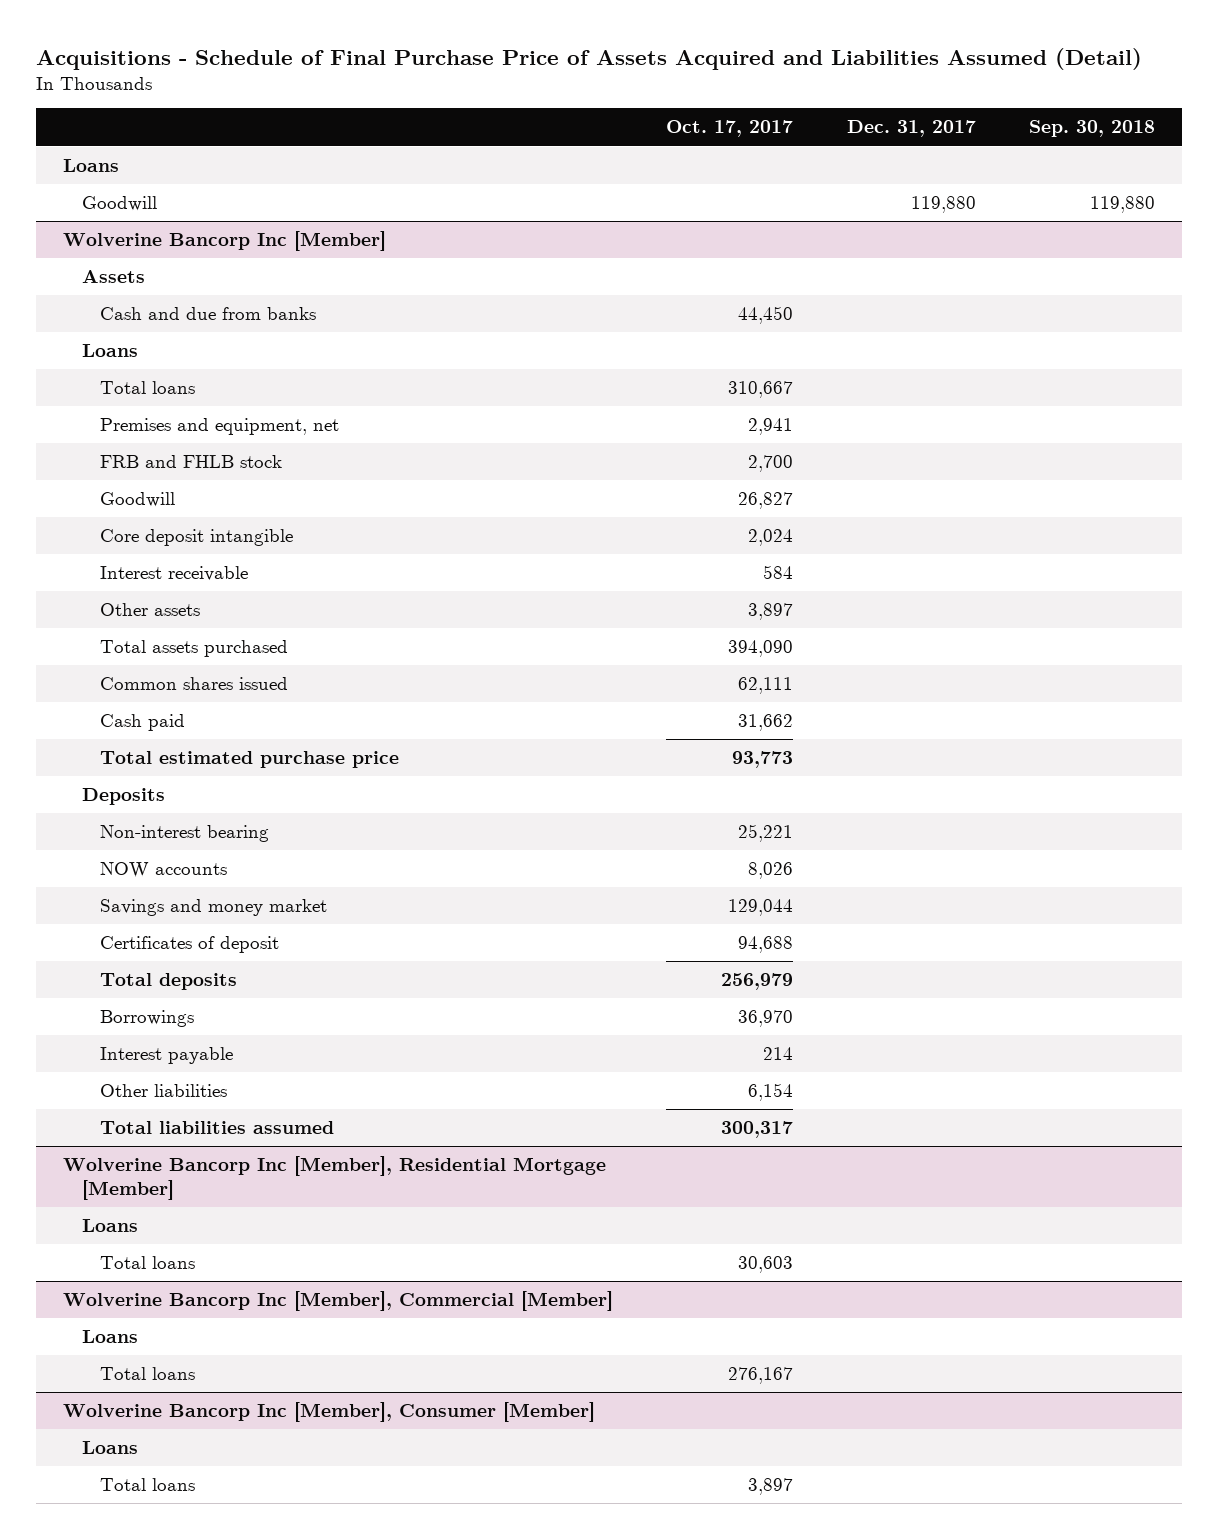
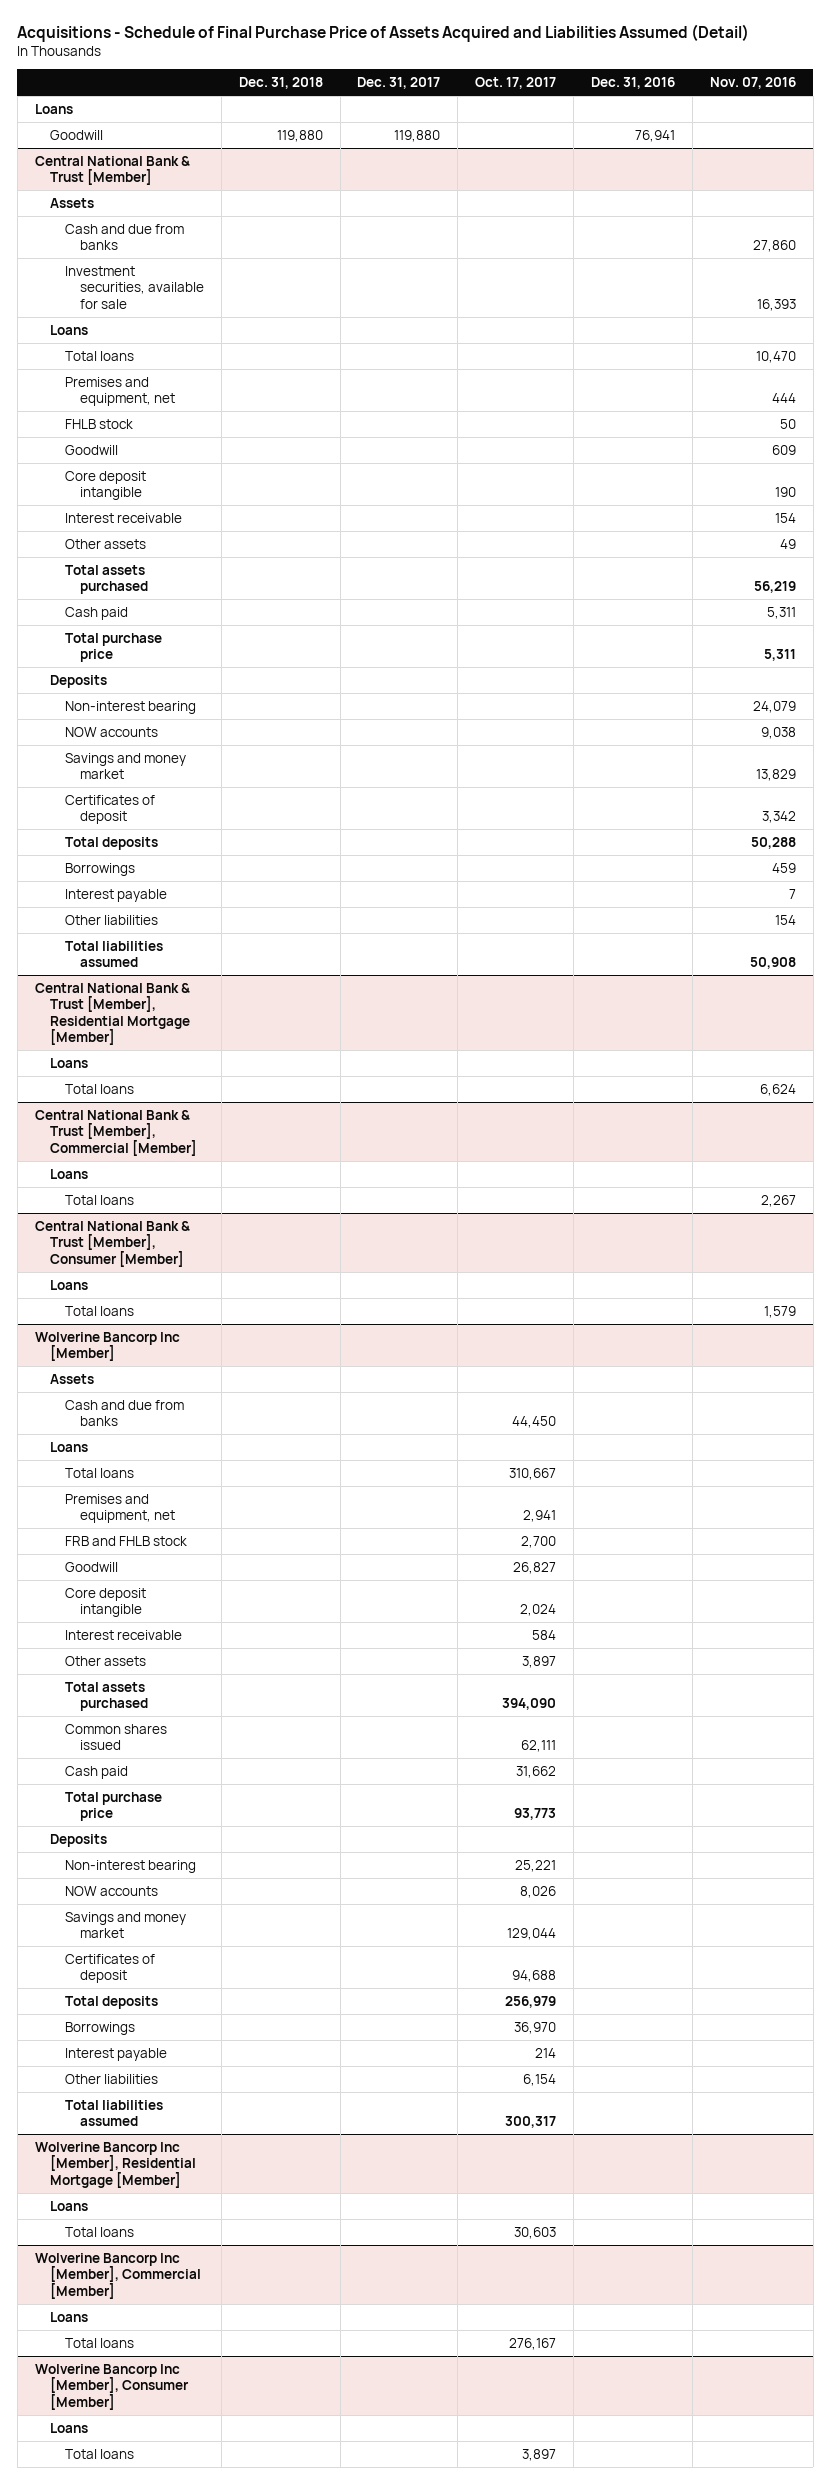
[1028,120,1155,138] Sep. 30, 2018 -> none
none -> [238,77,323,90] Dec. 31, 2018
none -> [591,77,676,90] Dec. 31, 2016
none -> [709,77,796,90] Nov. 07, 2016
none -> [34,155,190,186] Central National Bank & Trust [Member]
none -> [49,197,94,208] Assets
none -> [64,223,184,251] Cash and due from banks
none -> [64,265,204,309] Investment securities, available for sale
none -> [49,324,88,335] Loans
none -> [64,350,134,361] Total loans
none -> [64,376,175,407] Premises and equipment, net
none -> [64,418,133,429] FHLB stock
none -> [64,444,118,455] Goodwill
none -> [64,470,146,501] Core deposit intangible
none -> [64,512,182,523] Interest receivable
none -> [64,538,146,549] Other assets
none -> [64,564,148,595] Total assets purchased
none -> [64,606,128,620] Cash paid
none -> [64,632,162,663] Total purchase price
none -> [49,674,107,688] Deposits
none -> [64,700,196,714] Non-interest bearing
none -> [64,726,158,737] NOW accounts
none -> [64,752,186,780] Savings and money market
none -> [64,794,155,825] Certificates of deposit
none -> [64,836,158,850] Total deposits
none -> [64,862,135,876] Borrowings
none -> [64,888,167,902] Interest payable
none -> [64,914,158,925] Other liabilities
none -> [64,940,163,968] Total liabilities assumed
none -> [34,982,190,1045] Central National Bank & Trust [Member], Residential Mortgage [Member]
none -> [49,1057,88,1068] Loans
none -> [64,1083,134,1094] Total loans
none -> [34,1109,197,1156] Central National Bank & Trust [Member], Commercial [Member]
none -> [49,1168,88,1179] Loans
none -> [64,1194,134,1205] Total loans
none -> [34,1220,190,1267] Central National Bank & Trust [Member], Consumer [Member]
none -> [49,1279,88,1290] Loans
none -> [64,1305,134,1316] Total loans
[100,750,400,768] Total estimated purchase price -> [64,1791,162,1822] Total purchase price

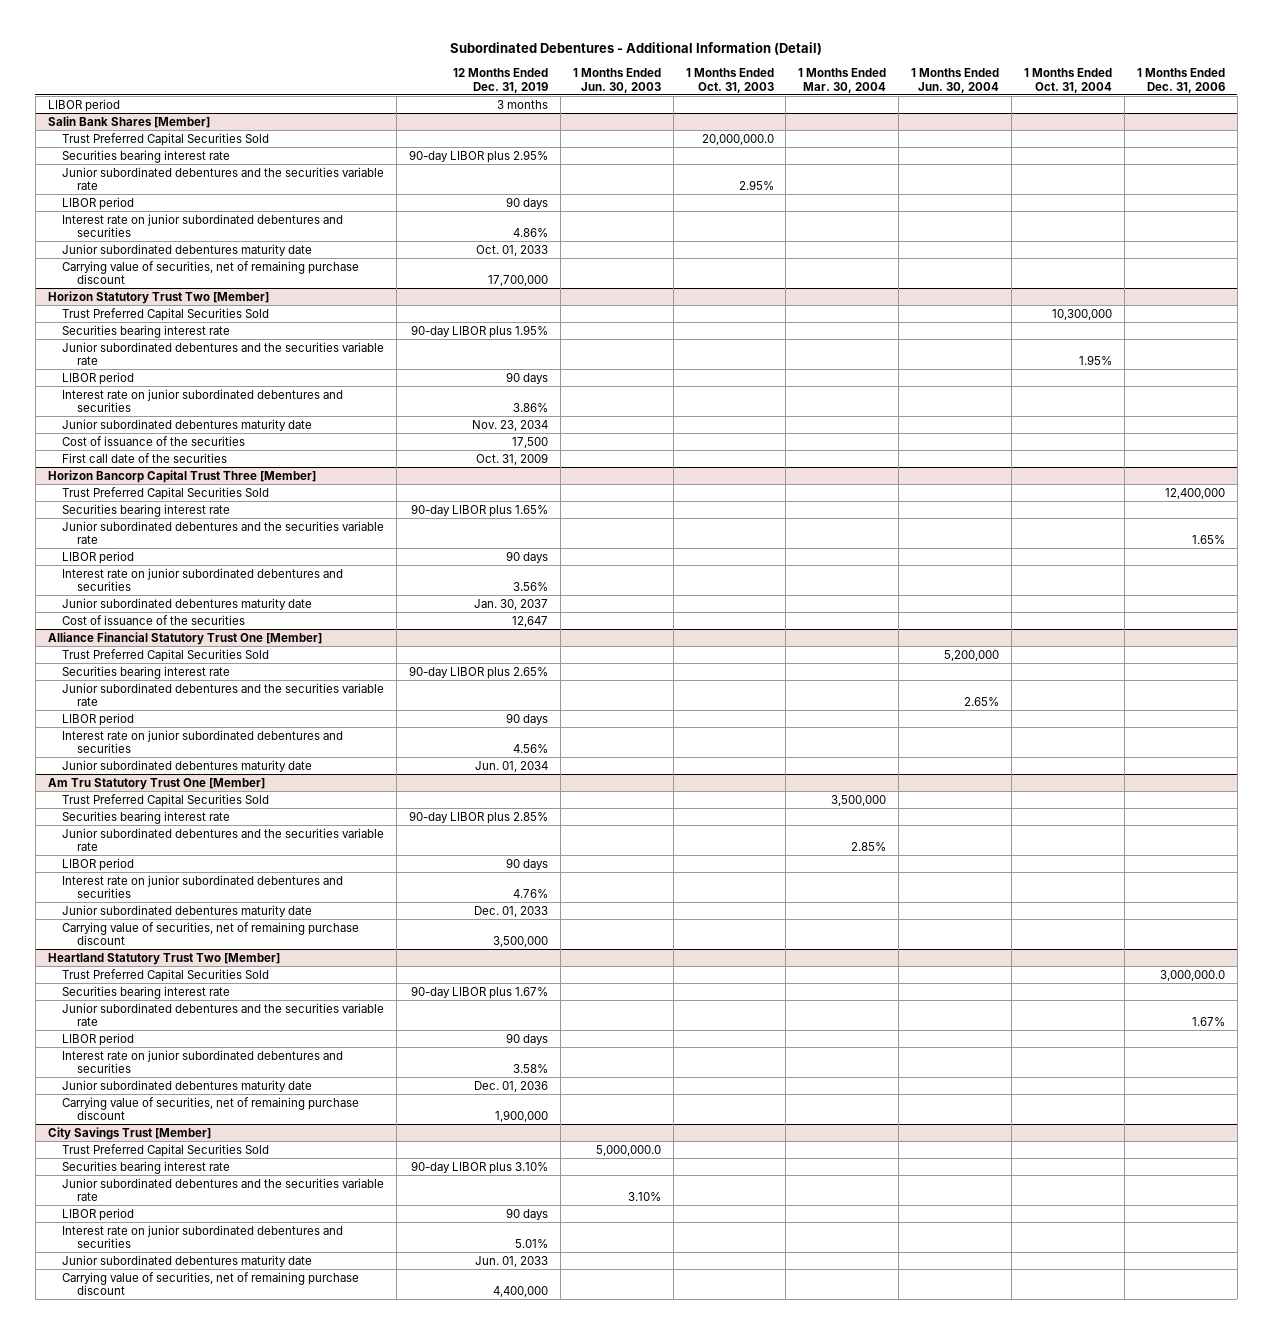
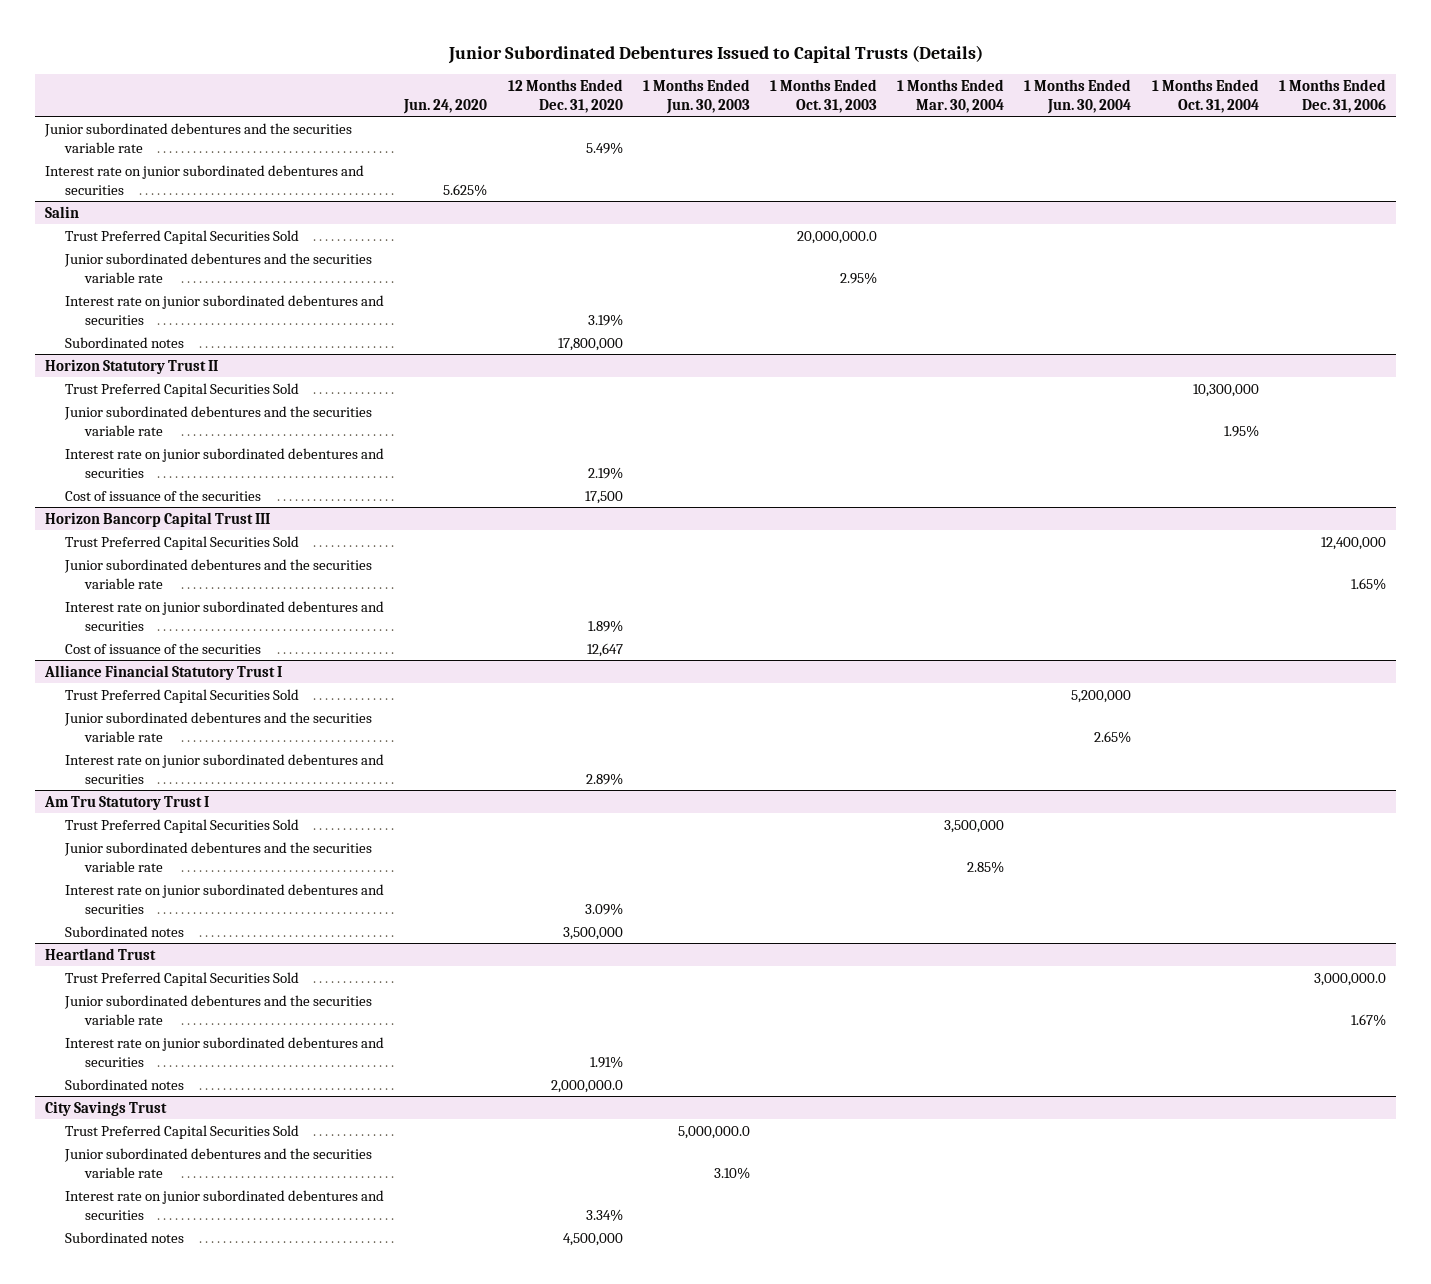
[450,42,823,56] Subordinated Debentures - Additional Information (Detail) -> [447,44,983,64] Junior Subordinated Debentures Issued to Capital Trusts (Details)
[452,68,548,93] 12 Months Ended Dec. 31, 2019 -> none
none -> [403,99,488,115] Jun. 24, 2020
none -> [507,78,623,114] 12 Months Ended Dec. 31, 2020
[47,98,120,112] LIBOR period -> none
none -> [44,122,353,153] Junior subordinated debentures and the securities variable rate
none -> [45,164,365,195] Interest rate on junior subordinated debentures and securities
[47,115,210,128] Salin Bank Shares [Member] -> [45,205,80,218] Salin
[62,149,231,163] Securities bearing interest rate -> none
[62,196,135,210] LIBOR period -> none
[62,243,313,256] Junior subordinated debentures maturity date -> none
[62,260,360,285] Carrying value of securities, net of remaining purchase discount -> [65,336,185,348] Subordinated notes
[47,290,269,304] Horizon Statutory Trust Two [Member] -> [45,358,219,374] Horizon Statutory Trust II
[62,324,231,338] Securities bearing interest rate -> none
[62,371,135,385] LIBOR period -> none
[62,418,313,431] Junior subordinated debentures maturity date -> none
[62,452,228,463] First call date of the securities -> none
[47,469,316,483] Horizon Bancorp Capital Trust Three [Member] -> [45,511,271,527] Horizon Bancorp Capital Trust III
[62,503,231,517] Securities bearing interest rate -> none
[62,550,135,564] LIBOR period -> none
[62,597,313,610] Junior subordinated debentures maturity date -> none
[47,631,322,645] Alliance Financial Statutory Trust One [Member] -> [44,664,283,680] Alliance Financial Statutory Trust I
[62,665,231,679] Securities bearing interest rate -> none
[62,712,135,726] LIBOR period -> none
[62,759,313,772] Junior subordinated debentures maturity date -> none
[47,777,265,790] Am Tru Statutory Trust One [Member] -> [44,795,210,810] Am Tru Statutory Trust I
[62,810,231,824] Securities bearing interest rate -> none
[62,857,135,871] LIBOR period -> none
[62,904,313,917] Junior subordinated debentures maturity date -> none
[62,921,360,946] Carrying value of securities, net of remaining purchase discount -> [65,925,185,937] Subordinated notes
[47,952,280,965] Heartland Statutory Trust Two [Member] -> [45,947,157,960] Heartland Trust
[62,985,231,999] Securities bearing interest rate -> none
[62,1032,135,1046] LIBOR period -> none
[62,1079,313,1092] Junior subordinated debentures maturity date -> none
[62,1096,360,1121] Carrying value of securities, net of remaining purchase discount -> [65,1078,185,1090] Subordinated notes
[47,1126,211,1140] City Savings Trust [Member] -> [45,1100,168,1116] City Savings Trust
[62,1160,231,1174] Securities bearing interest rate -> none
[62,1207,135,1221] LIBOR period -> none
[62,1254,313,1267] Junior subordinated debentures maturity date -> none
[62,1271,360,1296] Carrying value of securities, net of remaining purchase discount -> [65,1231,185,1243] Subordinated notes

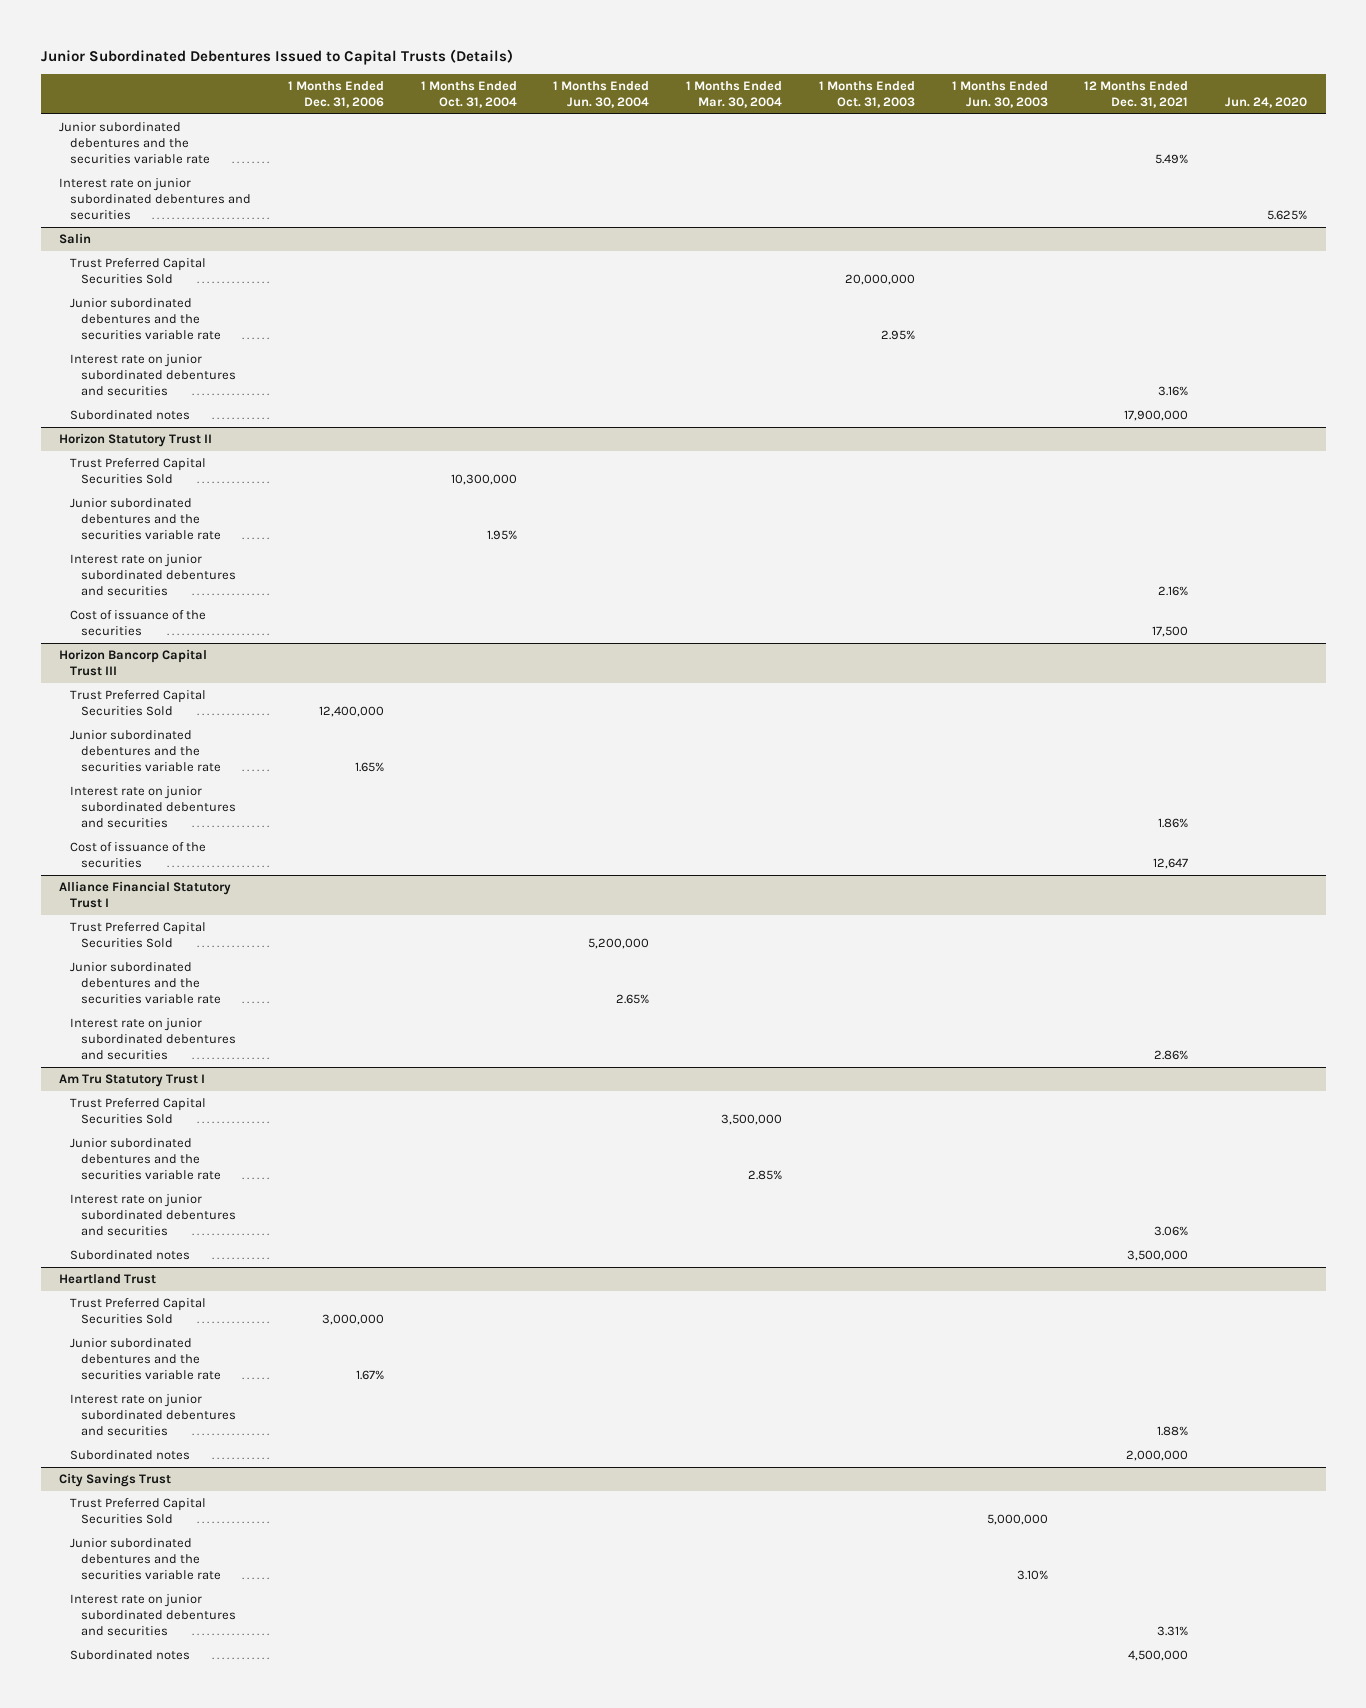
[507,78,623,114] 12 Months Ended Dec. 31, 2020 -> none
none -> [1084,80,1189,108] 12 Months Ended Dec. 31, 2021
[796,230,877,244] 20,000,000.0 -> [844,273,915,285] 20,000,000
[1313,972,1386,986] 3,000,000.0 -> [321,1313,384,1325] 3,000,000
[677,1125,750,1139] 5,000,000.0 -> [986,1513,1048,1525] 5,000,000

